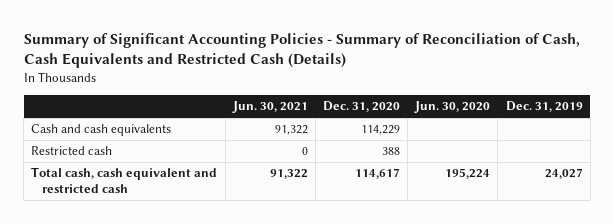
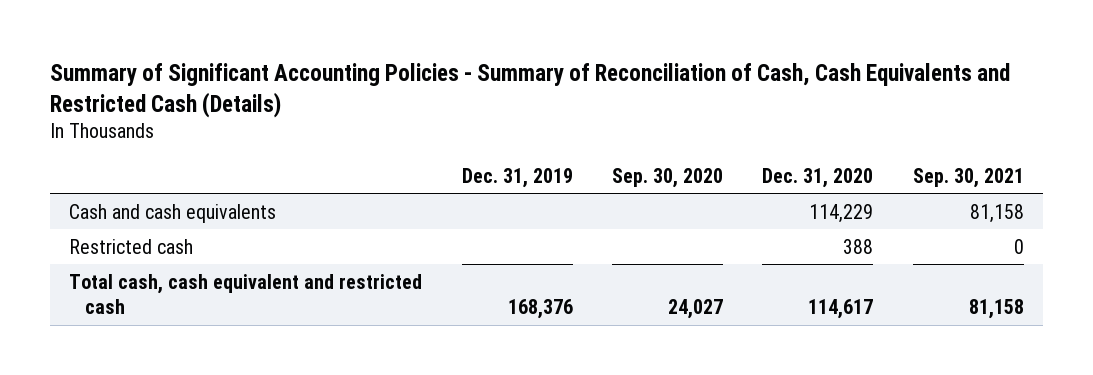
[231,101,308,114] Jun. 30, 2021 -> none
[414,101,491,114] Jun. 30, 2020 -> none
none -> [612,167,724,188] Sep. 30, 2020
none -> [912,167,1024,188] Sep. 30, 2021
[544,168,583,180] 24,027 -> [507,299,573,320] 168,376

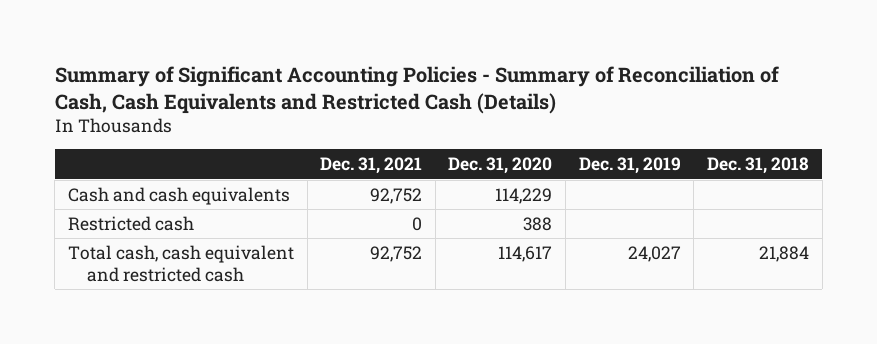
[612,167,724,188] Sep. 30, 2020 -> none
[912,167,1024,188] Sep. 30, 2021 -> none
none -> [320,157,423,175] Dec. 31, 2021
none -> [706,157,809,175] Dec. 31, 2018
[507,299,573,320] 168,376 -> [627,245,681,262] 24,027

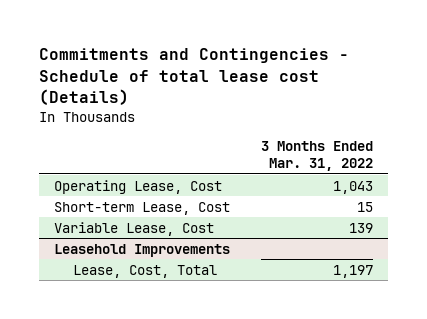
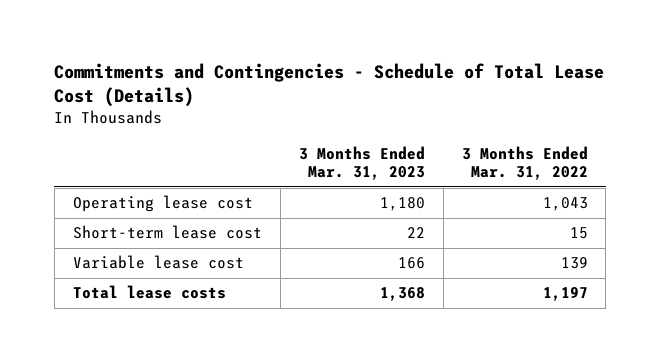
[39,48,350,106] Commitments and Contingencies - Schedule of total lease cost (Details) -> [54,63,605,108] Commitments and Contingencies - Schedule of Total Lease Cost (Details)
none -> [298,146,425,181] 3 Months Ended Mar. 31, 2023
[54,243,231,257] Leasehold Improvements -> none
[54,179,223,194] Operating Lease, Cost -> [72,195,253,213] Operating lease cost
[54,201,231,215] Short-term Lease, Cost -> [72,225,262,240] Short-term lease cost
[54,221,215,236] Variable Lease, Cost -> [72,255,244,270] Variable lease cost
[72,264,217,278] Lease, Cost, Total -> [72,285,226,300] Total lease costs

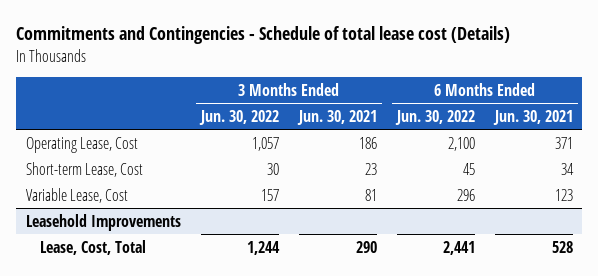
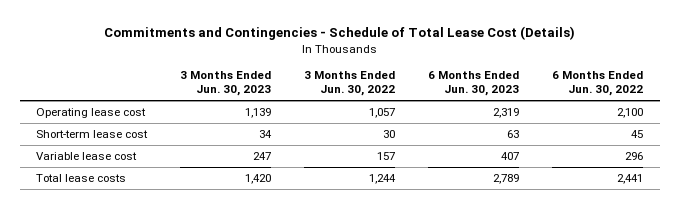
[15,26,510,45] Commitments and Contingencies - Schedule of total lease cost (Details) -> [103,26,575,41] Commitments and Contingencies - Schedule of Total Lease Cost (Details)
[296,109,377,125] Jun. 30, 2021 -> none
[492,109,573,125] Jun. 30, 2021 -> none
none -> [180,71,272,96] 3 Months Ended Jun. 30, 2023
none -> [428,71,520,96] 6 Months Ended Jun. 30, 2023
[25,213,181,231] Leasehold Improvements -> none
[25,136,138,153] Operating Lease, Cost -> [36,108,147,119] Operating lease cost
[25,161,143,177] Short-term Lease, Cost -> [36,130,149,139] Short-term lease cost
[25,187,128,203] Variable Lease, Cost -> [36,152,138,161] Variable lease cost
[39,239,146,255] Lease, Cost, Total -> [36,174,127,183] Total lease costs

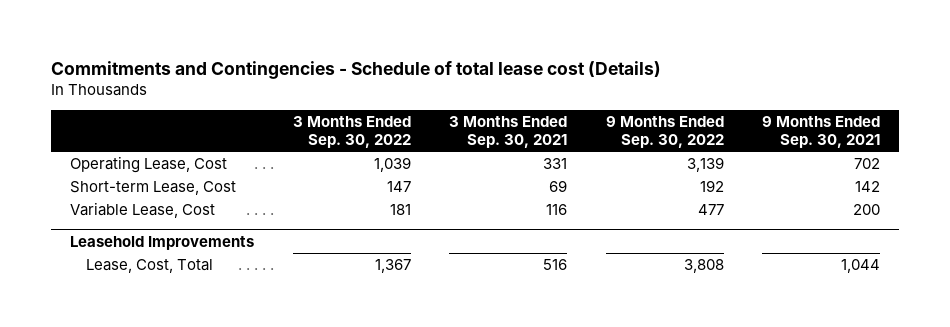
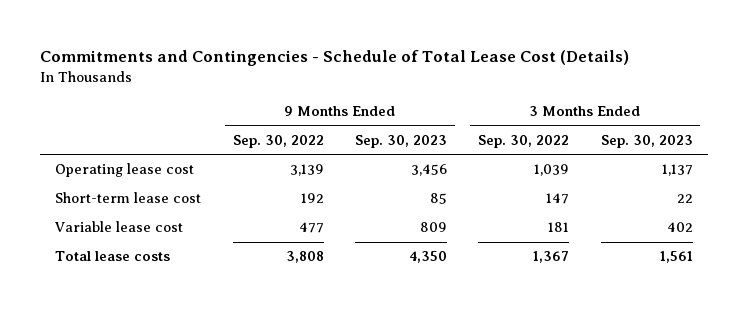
[51,60,662,79] Commitments and Contingencies - Schedule of total lease cost (Details) -> [39,50,629,67] Commitments and Contingencies - Schedule of Total Lease Cost (Details)
[449,116,568,149] 3 Months Ended Sep. 30, 2021 -> none
[762,116,881,149] 9 Months Ended Sep. 30, 2021 -> none
none -> [354,134,447,148] Sep. 30, 2023
none -> [600,134,693,148] Sep. 30, 2023
[70,236,255,251] Leasehold Improvements -> none
[70,156,228,174] Operating Lease, Cost -> [55,163,195,178] Operating lease cost
[70,181,237,196] Short-term Lease, Cost -> [55,192,202,204] Short-term lease cost
[70,202,216,219] Variable Lease, Cost -> [54,221,184,233] Variable lease cost
[86,259,214,274] Lease, Cost, Total -> [55,251,171,262] Total lease costs

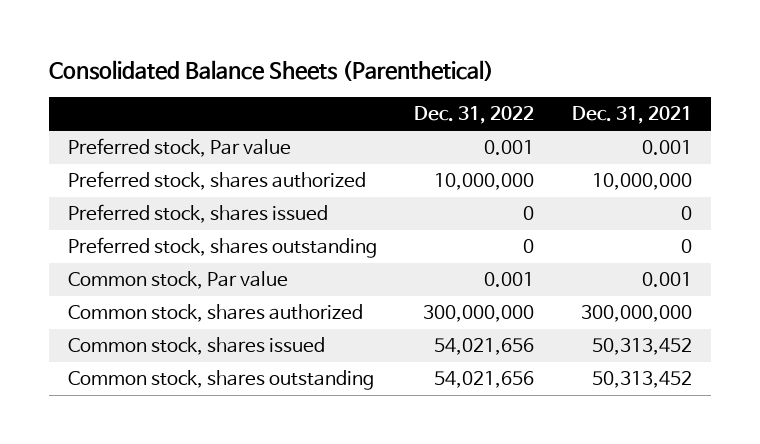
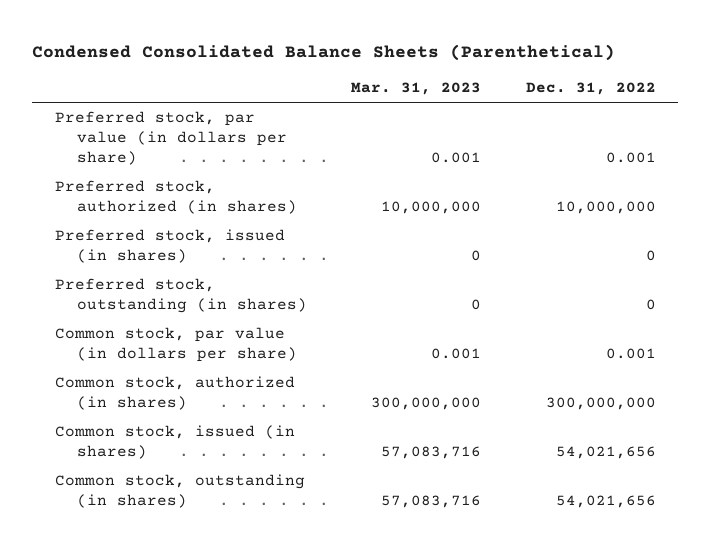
[48,60,494,82] Consolidated Balance Sheets (Parenthetical) -> [32,43,616,61] Condensed Consolidated Balance Sheets (Parenthetical)
[571,106,692,125] Dec. 31, 2021 -> none
none -> [351,82,482,96] Mar. 31, 2023
[67,138,291,158] Preferred stock, Par value -> [54,111,287,166] Preferred stock, par value (in dollars per share)
[67,171,366,191] Preferred stock, shares authorized -> [54,180,297,215] Preferred stock, authorized (in shares)
[67,204,328,224] Preferred stock, shares issued -> [54,229,285,264] Preferred stock, issued (in shares)
[67,237,377,259] Preferred stock, shares outstanding -> [54,278,307,314] Preferred stock, outstanding (in shares)
[67,271,288,290] Common stock, Par value -> [54,327,297,363] Common stock, par value (in dollars per share)
[67,304,363,323] Common stock, shares authorized -> [54,376,295,411] Common stock, authorized (in shares)
[67,337,325,356] Common stock, shares issued -> [54,425,295,460] Common stock, issued (in shares)
[67,370,374,391] Common stock, shares outstanding -> [54,474,305,509] Common stock, outstanding (in shares)

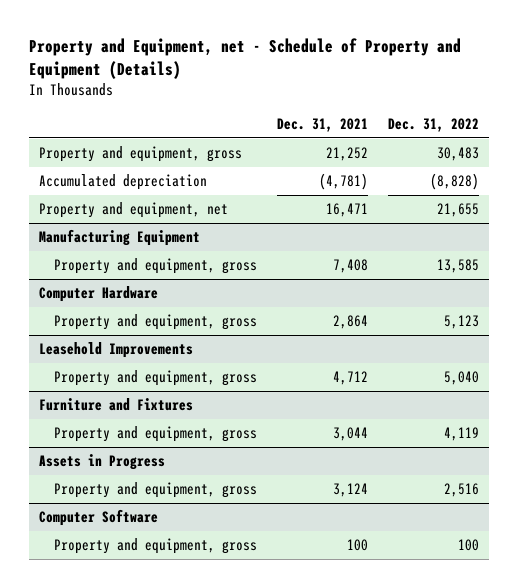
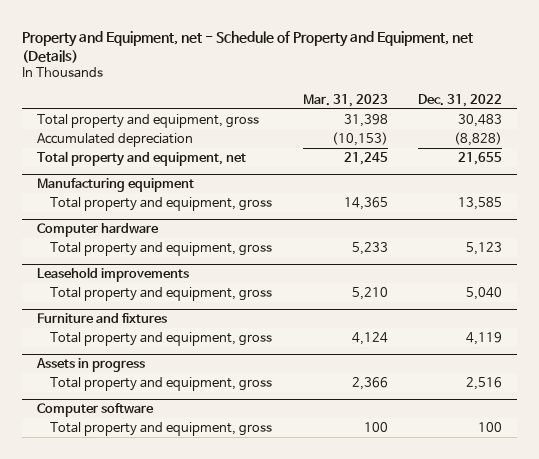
[29,38,462,80] Property and Equipment, net - Schedule of Property and Equipment (Details) -> [22,30,474,63] Property and Equipment, net - Schedule of Property and Equipment, net (Details)
[277,118,369,133] Dec. 31, 2021 -> none
none -> [302,93,388,107] Mar. 31, 2023
[39,146,243,163] Property and equipment, gross -> [37,114,260,129] Total property and equipment, gross
[39,202,229,219] Property and equipment, net -> [37,151,247,167] Total property and equipment, net
[39,229,201,247] Manufacturing Equipment -> [37,178,195,193] Manufacturing equipment
[54,258,258,275] Property and equipment, gross -> [50,197,273,212] Total property and equipment, gross
[39,286,159,303] Computer Hardware -> [37,223,160,238] Computer hardware
[54,314,258,331] Property and equipment, gross -> [50,242,273,257] Total property and equipment, gross
[39,342,194,359] Leasehold Improvements -> [37,267,190,283] Leasehold improvements
[54,370,258,387] Property and equipment, gross -> [50,287,273,302] Total property and equipment, gross
[39,398,194,412] Furniture and Fixtures -> [37,313,168,324] Furniture and fixtures
[54,426,258,443] Property and equipment, gross -> [50,332,273,347] Total property and equipment, gross
[39,454,166,471] Assets in Progress -> [36,358,146,373] Assets in progress
[54,482,258,499] Property and equipment, gross -> [50,377,273,392] Total property and equipment, gross
[39,509,159,527] Computer Software -> [37,403,155,418] Computer software
[54,538,258,555] Property and equipment, gross -> [50,422,273,437] Total property and equipment, gross

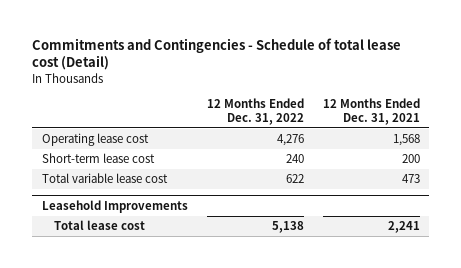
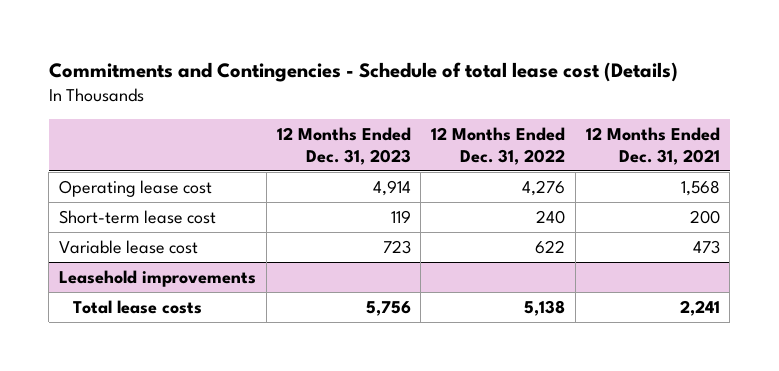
[32,37,402,71] Commitments and Contingencies - Schedule of total lease cost (Detail) -> [48,61,678,82] Commitments and Contingencies - Schedule of total lease cost (Details)
none -> [276,126,411,165] 12 Months Ended Dec. 31, 2023
[41,172,168,183] Total variable lease cost -> [59,240,199,255] Variable lease cost
[41,199,188,213] Leasehold Improvements -> [59,270,257,288] Leasehold improvements
[53,219,145,230] Total lease cost -> [73,300,203,315] Total lease costs

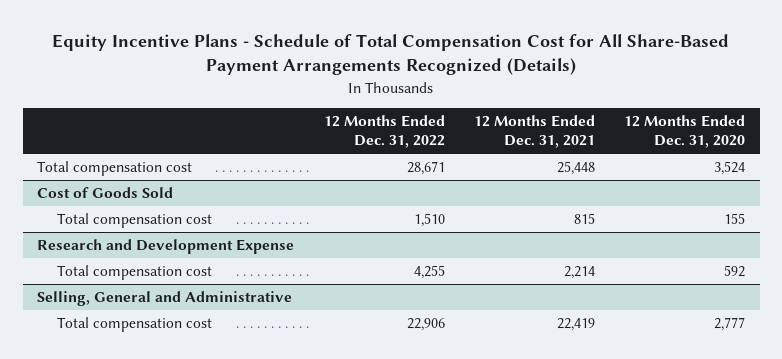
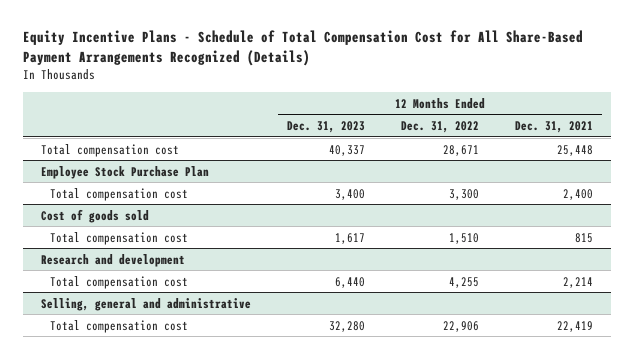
[624,115,746,149] 12 Months Ended Dec. 31, 2020 -> none
none -> [286,120,365,133] Dec. 31, 2023
none -> [40,165,209,179] Employee Stock Purchase Plan
none -> [50,187,189,201] Total compensation cost
[37,187,174,199] Cost of Goods Sold -> [40,208,149,223] Cost of goods sold
[37,239,295,255] Research and Development Expense -> [40,253,185,267] Research and development
[37,291,293,307] Selling, General and Administrative -> [40,297,251,311] Selling, general and administrative

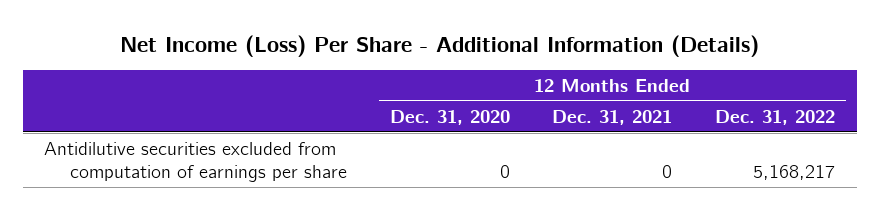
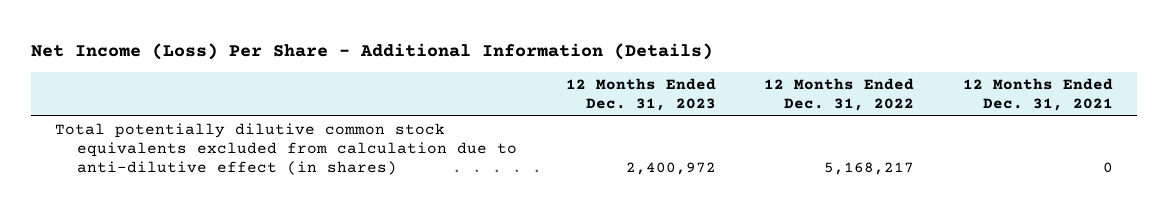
[389,109,510,125] Dec. 31, 2020 -> none
none -> [565,78,716,111] 12 Months Ended Dec. 31, 2023
[44,141,348,183] Antidilutive securities excluded from computation of earnings per share -> [55,122,518,175] Total potentially dilutive common stock equivalents excluded from calculation due to anti-dilutive effect (in shares)

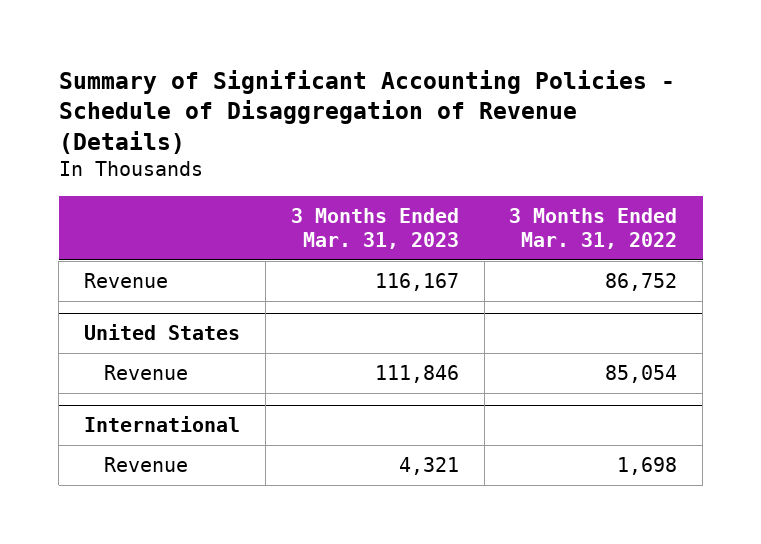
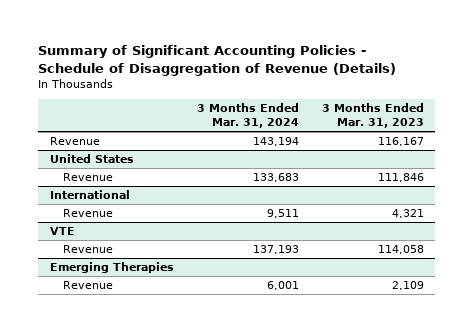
[509,207,678,250] 3 Months Ended Mar. 31, 2022 -> none
none -> [196,102,299,129] 3 Months Ended Mar. 31, 2024
none -> [49,227,75,236] VTE
none -> [63,245,114,254] Revenue
none -> [49,262,174,274] Emerging Therapies
none -> [63,281,114,290] Revenue

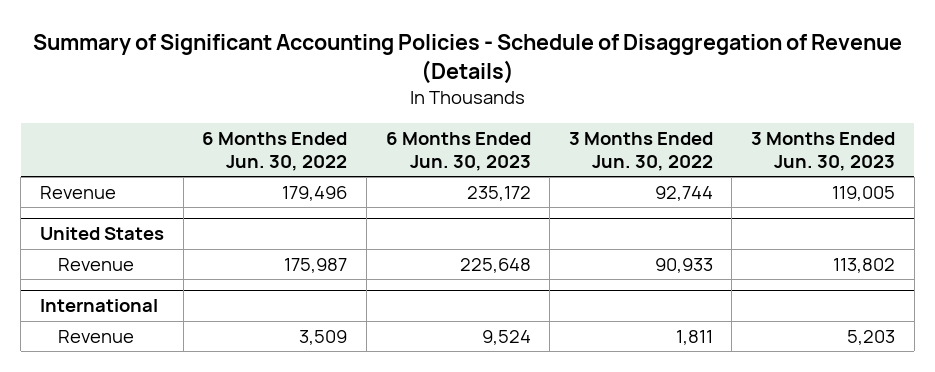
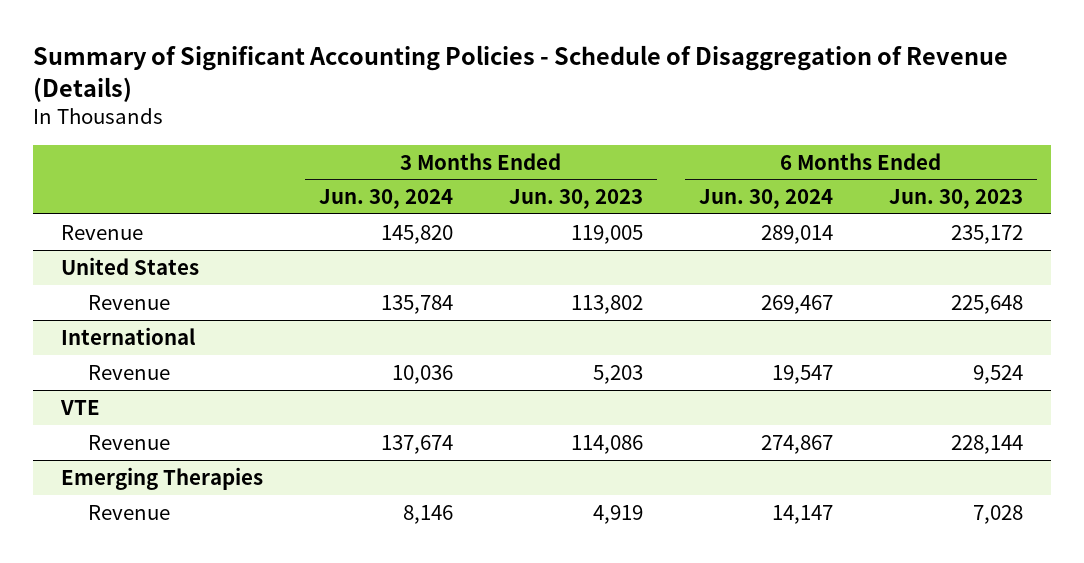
[202,132,348,171] 6 Months Ended Jun. 30, 2022 -> none
[568,132,713,171] 3 Months Ended Jun. 30, 2022 -> none
none -> [318,189,453,210] Jun. 30, 2024
none -> [699,189,834,210] Jun. 30, 2024
none -> [59,399,100,415] VTE
none -> [87,434,170,450] Revenue
none -> [60,466,263,490] Emerging Therapies
none -> [87,504,170,520] Revenue

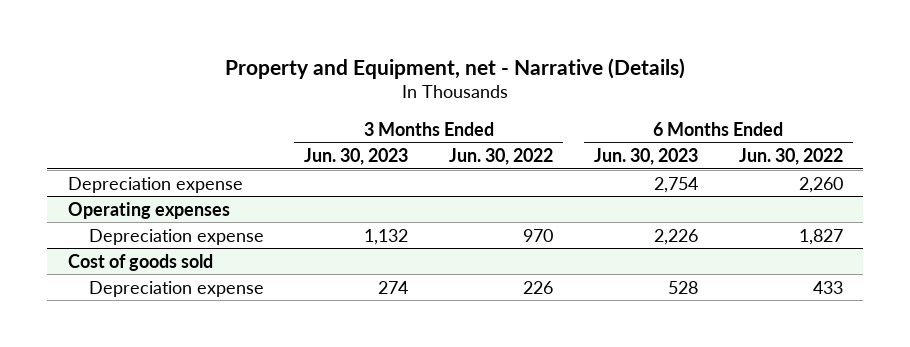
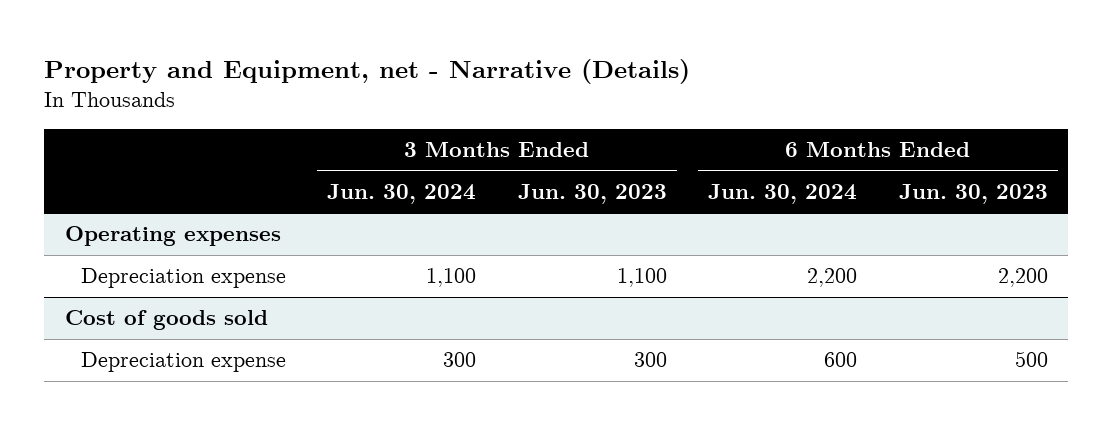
[449,148,554,166] Jun. 30, 2022 -> none
[738,148,843,166] Jun. 30, 2022 -> none
none -> [327,183,477,204] Jun. 30, 2024
none -> [708,183,858,204] Jun. 30, 2024
[67,176,243,193] Depreciation expense -> none
[364,228,409,245] 1,132 -> [616,268,667,288] 1,100
[654,228,699,245] 2,226 -> [997,268,1048,288] 2,200
[378,280,409,294] 274 -> [633,352,667,368] 300
[668,280,699,294] 528 -> [1014,351,1048,368] 500

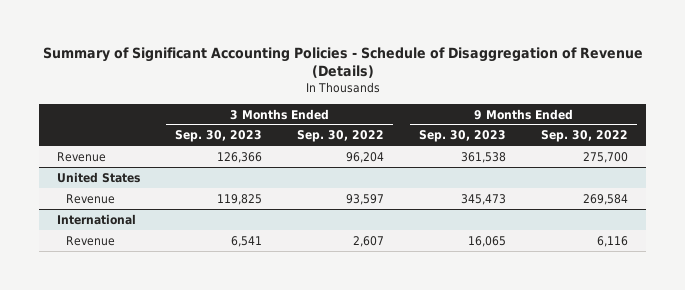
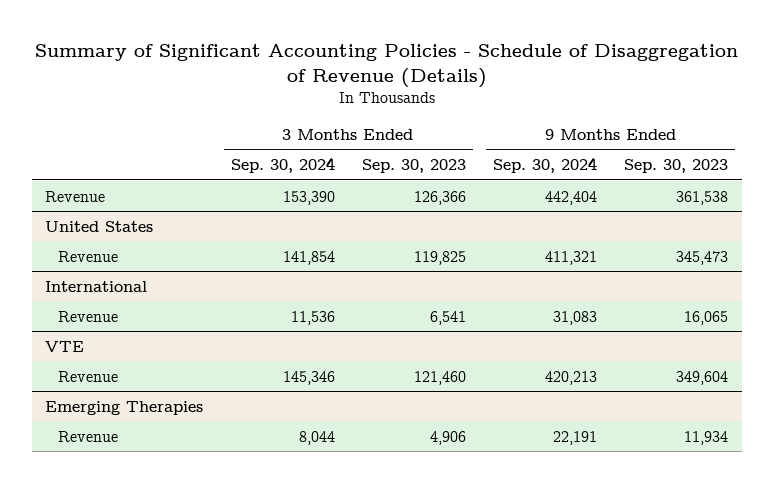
[297,130,385,143] Sep. 30, 2022 -> none
[541,130,629,143] Sep. 30, 2022 -> none
none -> [230,157,335,174] Sep. 30, 2024
none -> [493,157,598,174] Sep. 30, 2024
none -> [45,340,85,352] VTE
none -> [58,370,119,382] Revenue
none -> [45,400,204,415] Emerging Therapies
none -> [58,430,119,442] Revenue

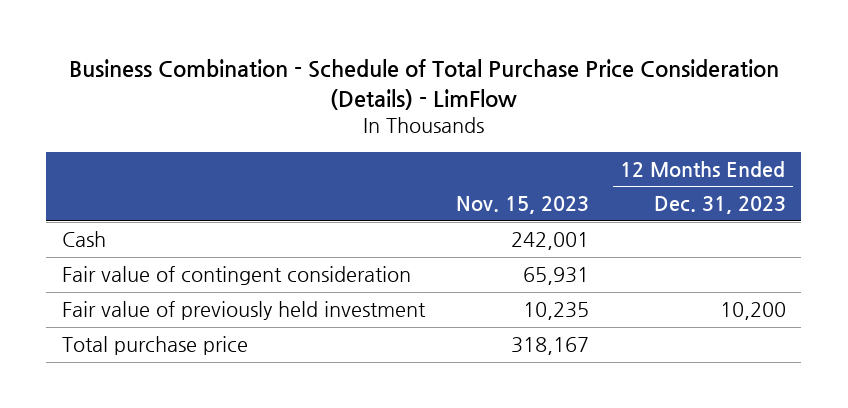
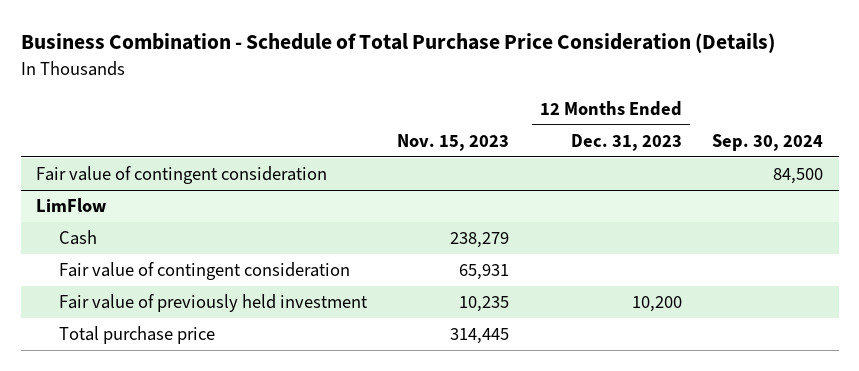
[68,59,779,111] Business Combination - Schedule of Total Purchase Price Consideration (Details) - LimFlow -> [20,33,775,54] Business Combination - Schedule of Total Purchase Price Consideration (Details)
none -> [712,133,824,151] Sep. 30, 2024
none -> [35,166,327,185] Fair value of contingent consideration
none -> [35,198,106,213] LimFlow
[511,232,590,251] 242,001 -> [450,232,510,249] 238,279
[511,337,590,356] 318,167 -> [450,328,510,345] 314,445

